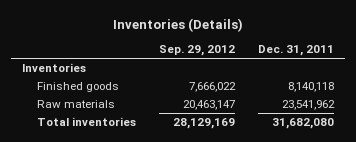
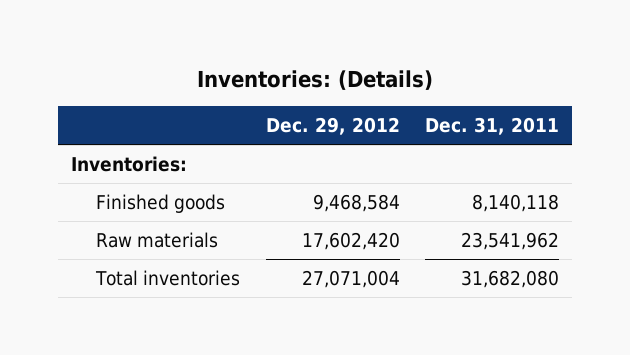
[113,17,244,32] Inventories (Details) -> [197,70,434,91] Inventories: (Details)
[159,45,236,57] Sep. 29, 2012 -> none
none -> [265,116,400,135] Dec. 29, 2012
[22,63,87,73] Inventories -> [70,155,187,172] Inventories:

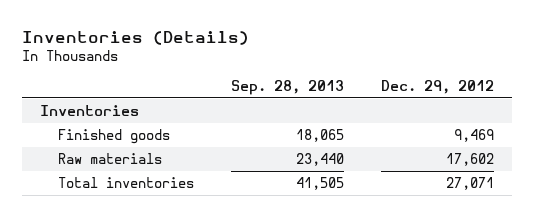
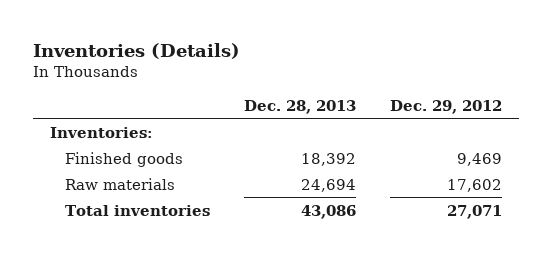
[231,80,345,96] Sep. 28, 2013 -> none
none -> [244,99,357,114] Dec. 28, 2013
[40,104,140,116] Inventories -> [50,126,154,138] Inventories:

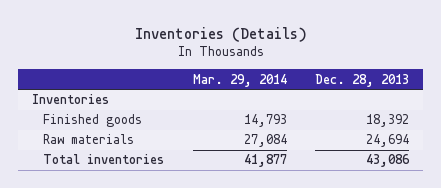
[389,99,502,114] Dec. 29, 2012 -> none
none -> [192,73,287,87] Mar. 29, 2014
[50,126,154,138] Inventories: -> [32,94,110,105] Inventories

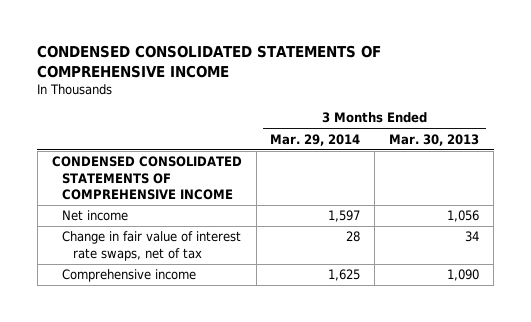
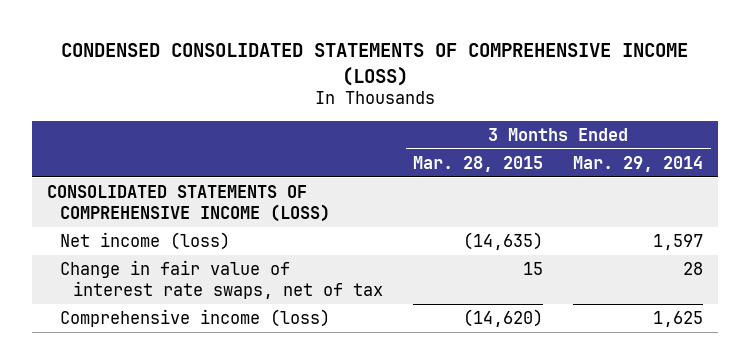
[37,45,382,78] CONDENSED CONSOLIDATED STATEMENTS OF COMPREHENSIVE INCOME -> [61,43,689,86] CONDENSED CONSOLIDATED STATEMENTS OF COMPREHENSIVE INCOME (LOSS)
[389,133,480,146] Mar. 30, 2013 -> none
none -> [413,155,544,172] Mar. 28, 2015
[51,156,242,201] CONDENSED CONSOLIDATED STATEMENTS OF COMPREHENSIVE INCOME -> [47,184,331,222] CONSOLIDATED STATEMENTS OF COMPREHENSIVE INCOME (LOSS)
[62,210,129,222] Net income -> [60,231,231,250] Net income (loss)
[62,269,197,283] Comprehensive income -> [60,308,331,327] Comprehensive income (loss)

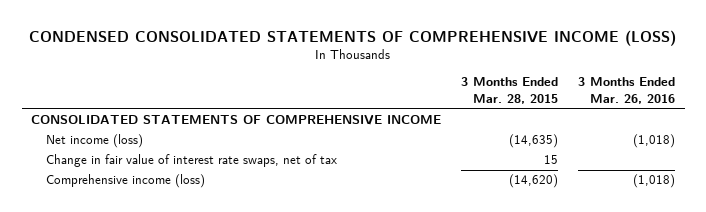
[573,155,704,172] Mar. 29, 2014 -> none
none -> [577,77,675,105] 3 Months Ended Mar. 26, 2016
[47,184,331,222] CONSOLIDATED STATEMENTS OF COMPREHENSIVE INCOME (LOSS) -> [31,115,442,126] CONSOLIDATED STATEMENTS OF COMPREHENSIVE INCOME

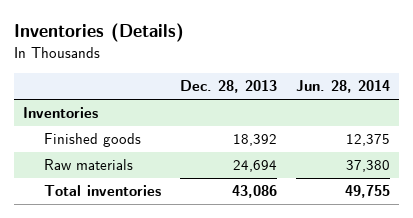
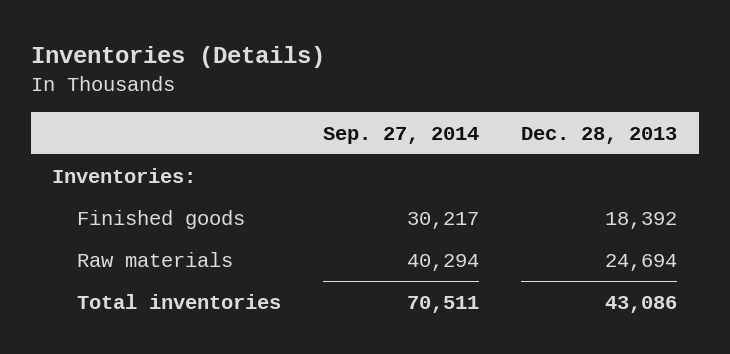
[295,80,390,94] Jun. 28, 2014 -> none
none -> [323,126,480,144] Sep. 27, 2014
[22,107,98,119] Inventories -> [52,167,197,183] Inventories:

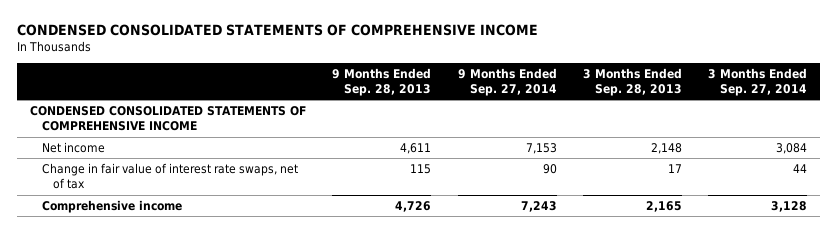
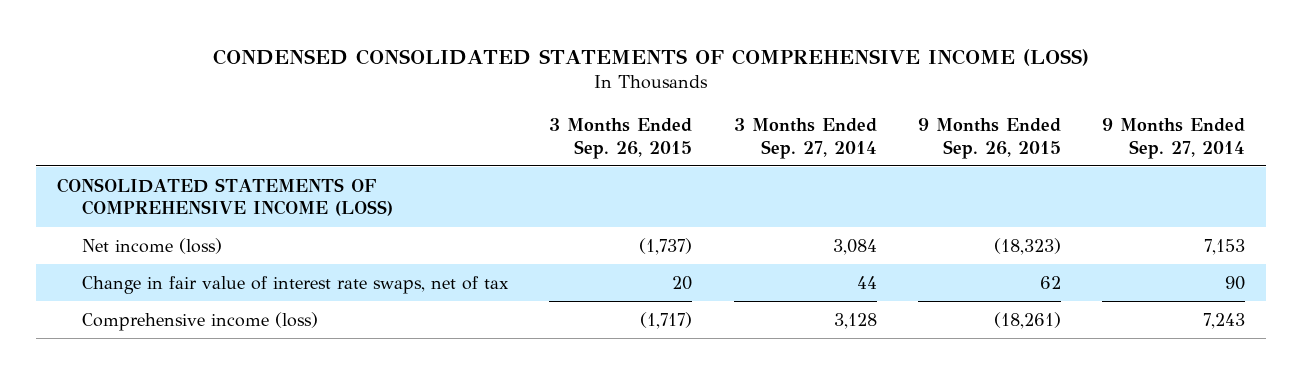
[16,24,538,37] CONDENSED CONSOLIDATED STATEMENTS OF COMPREHENSIVE INCOME -> [213,49,1090,67] CONDENSED CONSOLIDATED STATEMENTS OF COMPREHENSIVE INCOME (LOSS)
[332,67,432,96] 9 Months Ended Sep. 28, 2013 -> none
[582,67,682,96] 3 Months Ended Sep. 28, 2013 -> none
none -> [549,117,693,159] 3 Months Ended Sep. 26, 2015
none -> [917,117,1061,159] 9 Months Ended Sep. 26, 2015
[30,106,307,132] CONDENSED CONSOLIDATED STATEMENTS OF COMPREHENSIVE INCOME -> [57,177,394,217] CONSOLIDATED STATEMENTS OF COMPREHENSIVE INCOME (LOSS)
[41,142,105,154] Net income -> [82,237,223,254] Net income (loss)
[41,200,182,214] Comprehensive income -> [82,311,319,331] Comprehensive income (loss)

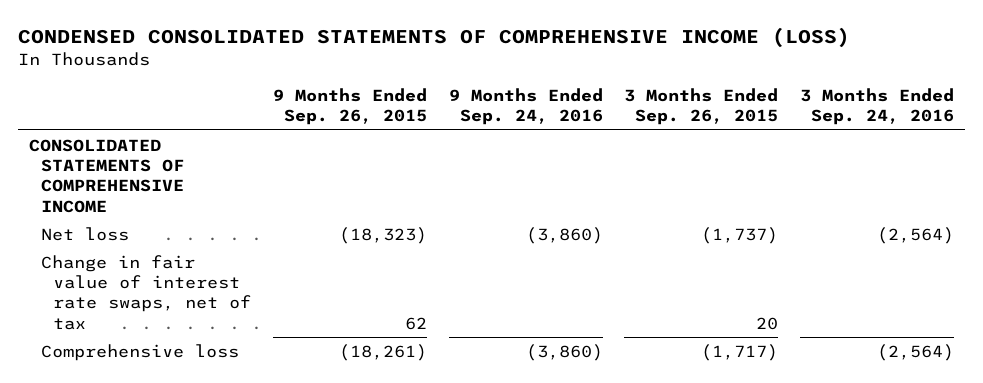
[733,117,877,159] 3 Months Ended Sep. 27, 2014 -> none
[1102,117,1246,159] 9 Months Ended Sep. 27, 2014 -> none
none -> [448,87,603,126] 9 Months Ended Sep. 24, 2016
none -> [800,87,955,126] 3 Months Ended Sep. 24, 2016
[57,177,394,217] CONSOLIDATED STATEMENTS OF COMPREHENSIVE INCOME (LOSS) -> [28,138,184,213] CONSOLIDATED STATEMENTS OF COMPREHENSIVE INCOME
[82,237,223,254] Net income (loss) -> [40,226,129,241] Net loss
[82,311,319,331] Comprehensive income (loss) -> [40,343,239,361] Comprehensive loss

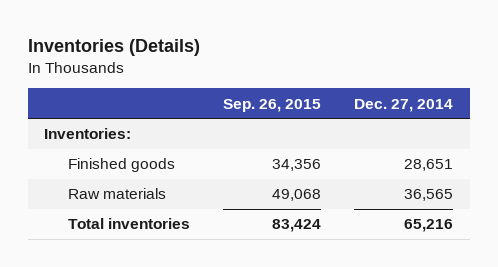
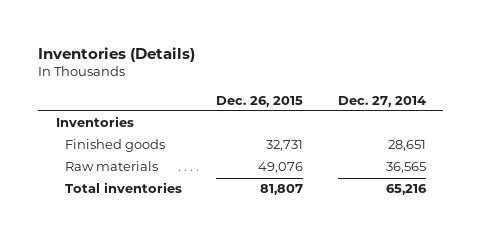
[223,98,322,112] Sep. 26, 2015 -> none
none -> [216,95,304,107] Dec. 26, 2015
[44,128,132,140] Inventories: -> [55,116,134,128] Inventories

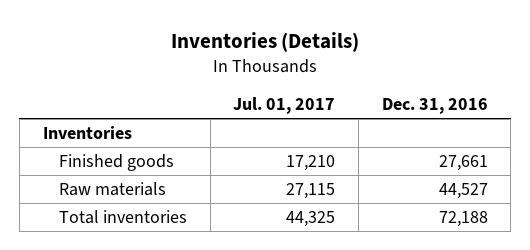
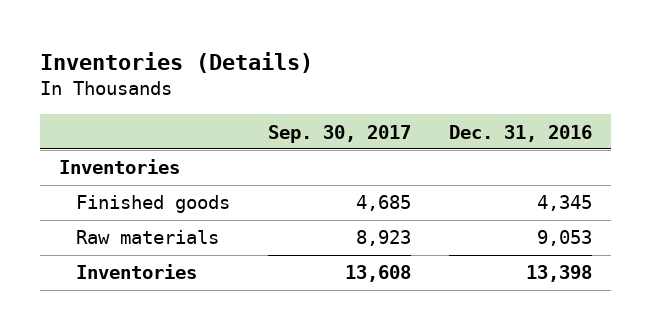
[233,97,336,115] Jul. 01, 2017 -> none
none -> [267,124,411,143] Sep. 30, 2017
[438,155,488,172] 27,661 -> [537,195,593,212] 4,345
[438,183,488,200] 44,527 -> [537,230,593,247] 9,053
[58,210,187,225] Total inventories -> [75,264,197,280] Inventories
[438,211,488,228] 72,188 -> [526,265,593,283] 13,398

